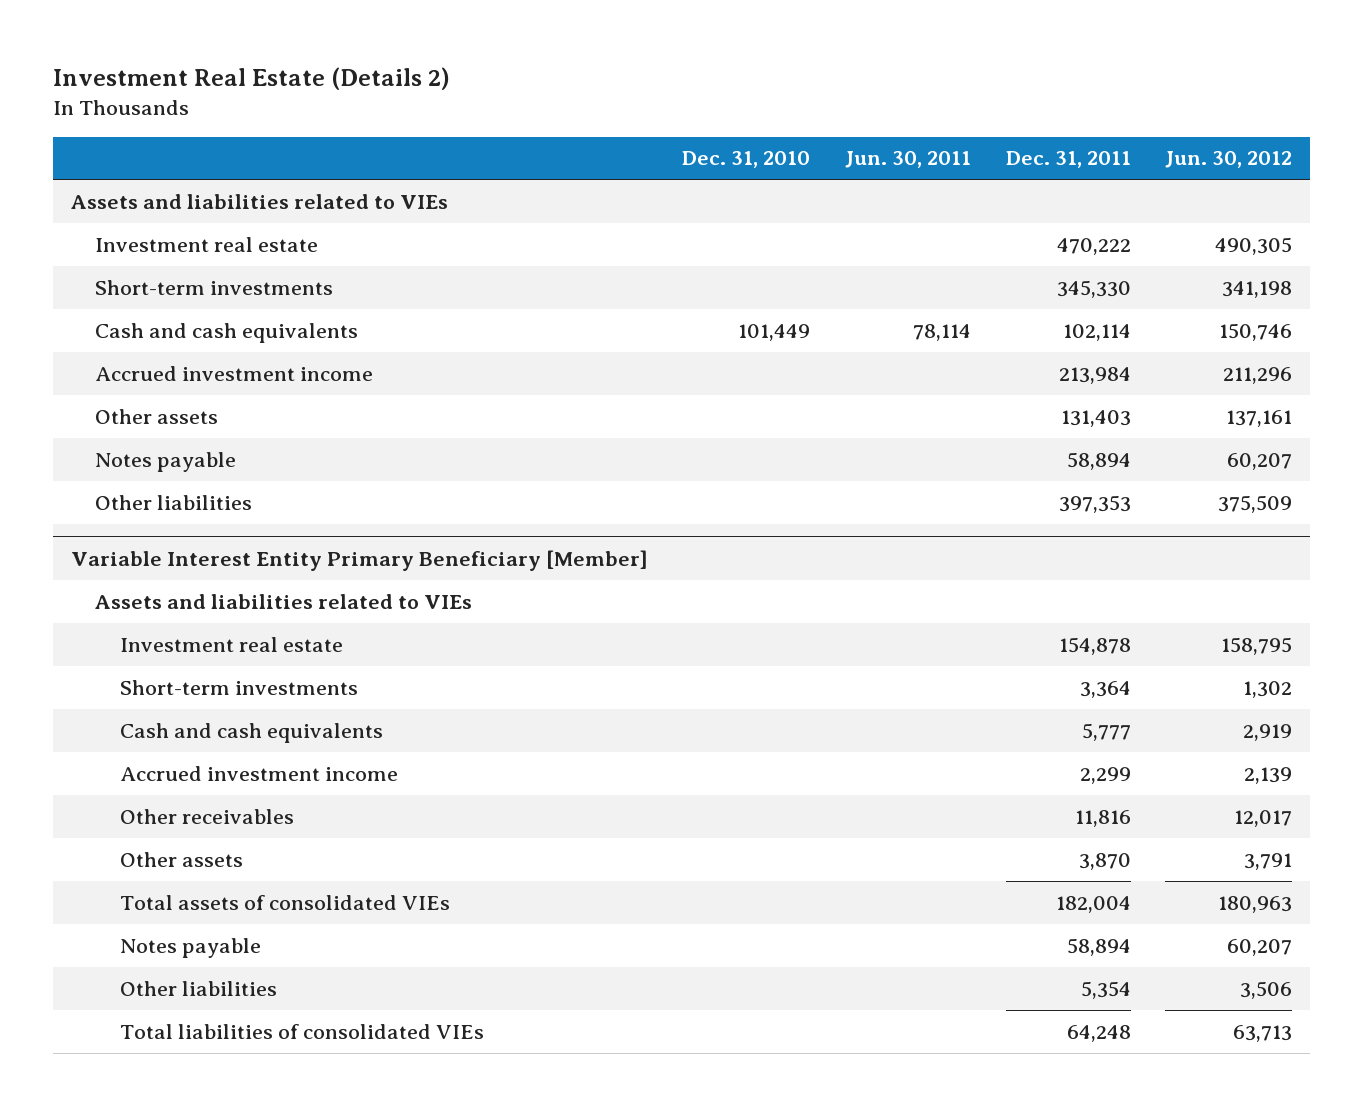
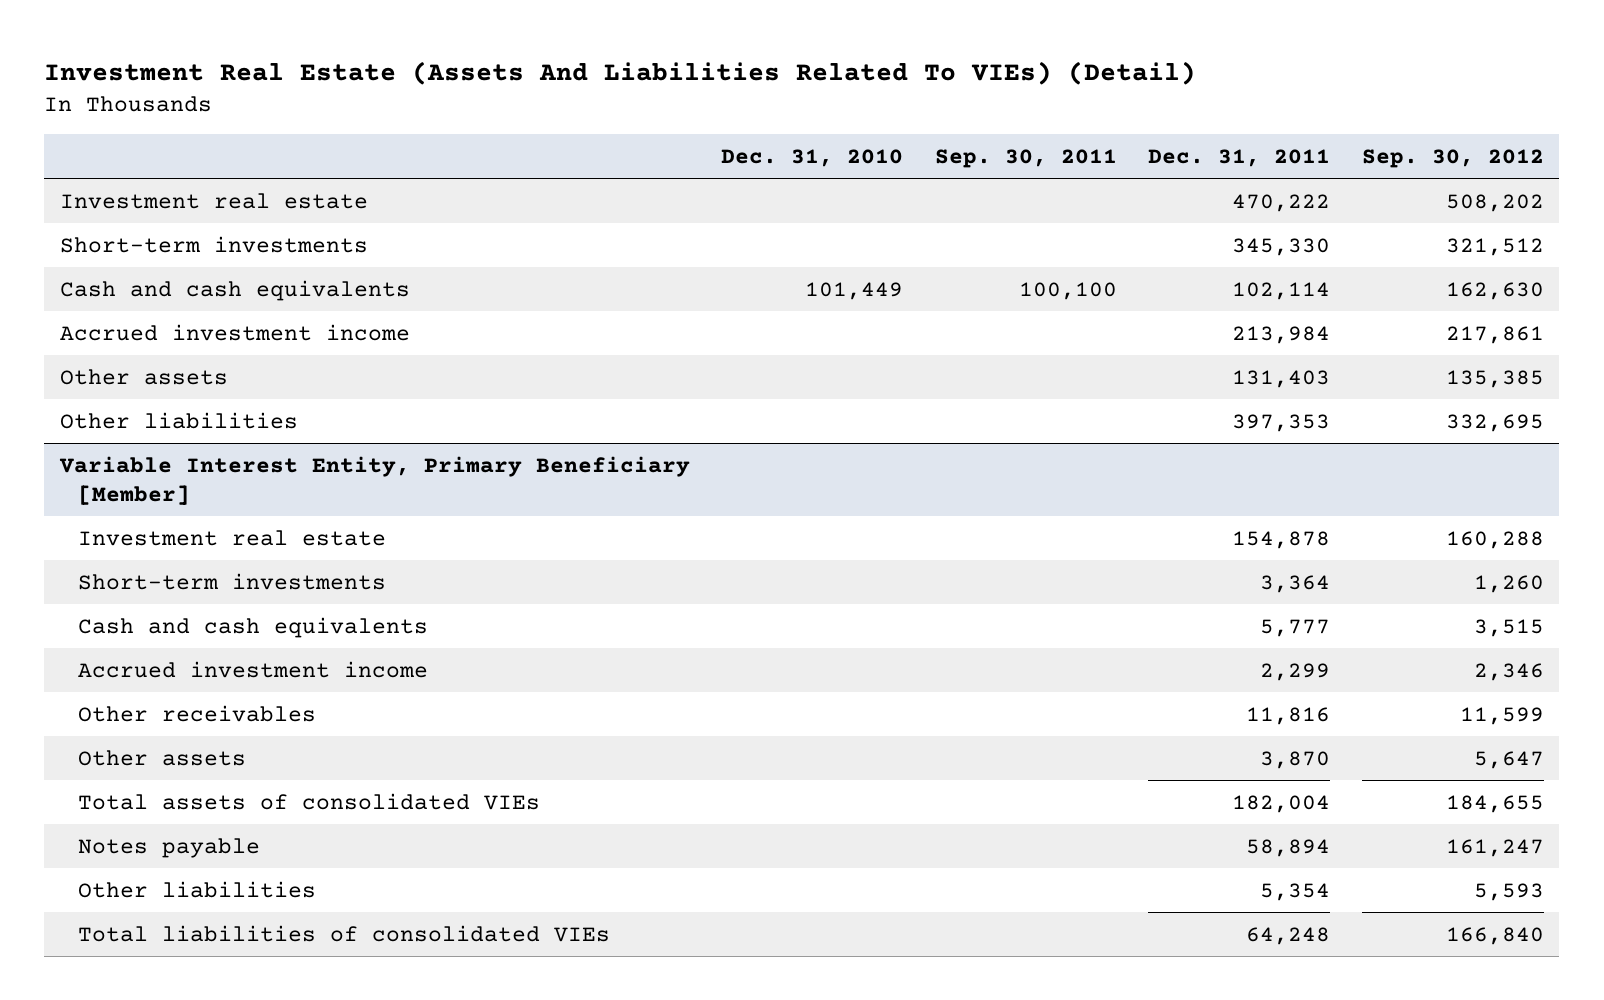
[53,67,451,91] Investment Real Estate (Details 2) -> [44,61,1197,86] Investment Real Estate (Assets And Liabilities Related To VIEs) (Detail)
[844,151,971,169] Jun. 30, 2011 -> none
[1165,151,1293,169] Jun. 30, 2012 -> none
none -> [934,148,1117,168] Sep. 30, 2011
none -> [1361,148,1544,168] Sep. 30, 2012
[70,193,448,209] Assets and liabilities related to VIEs -> none
[95,451,237,472] Notes payable -> none
[95,593,473,609] Assets and liabilities related to VIEs -> none
[70,549,648,571] Variable Interest Entity Primary Beneficiary [Member] -> [59,455,691,505] Variable Interest Entity, Primary Beneficiary [Member]

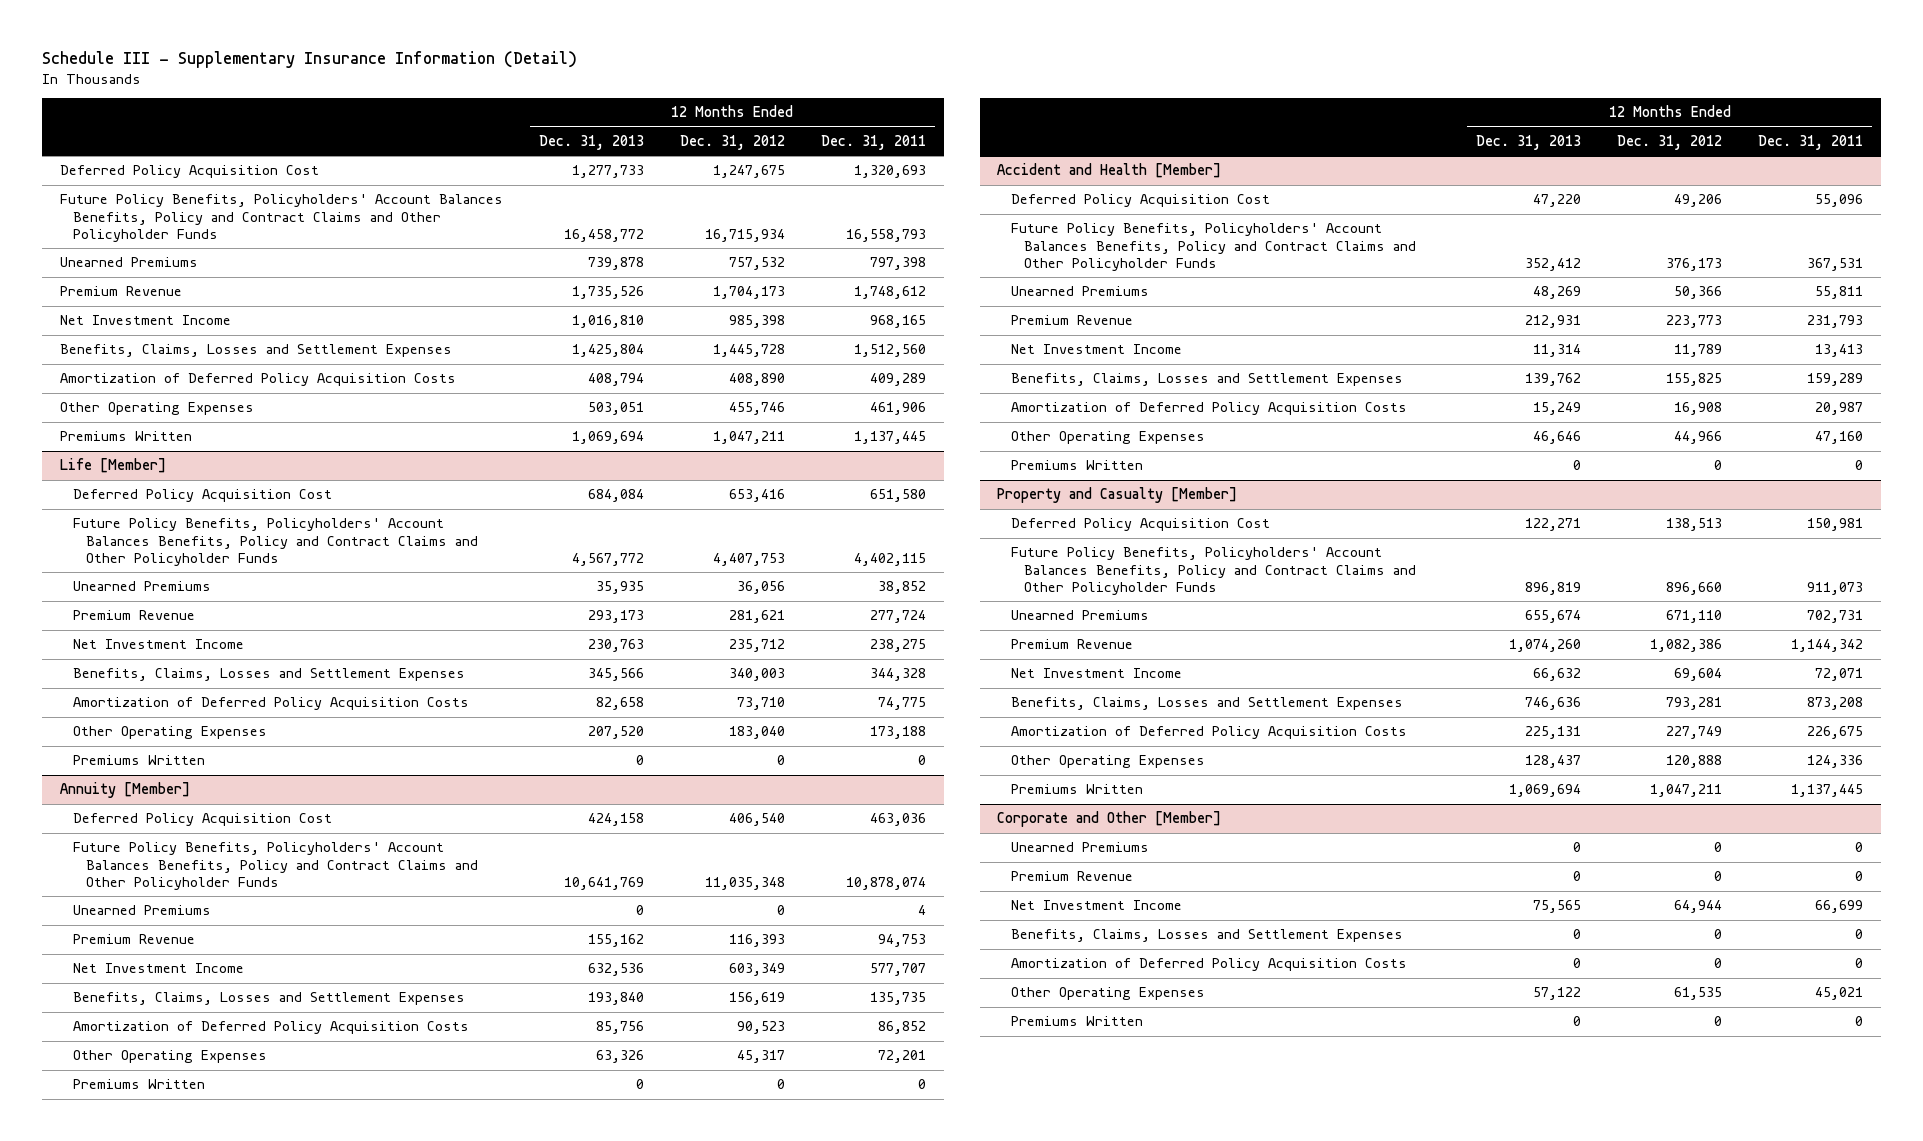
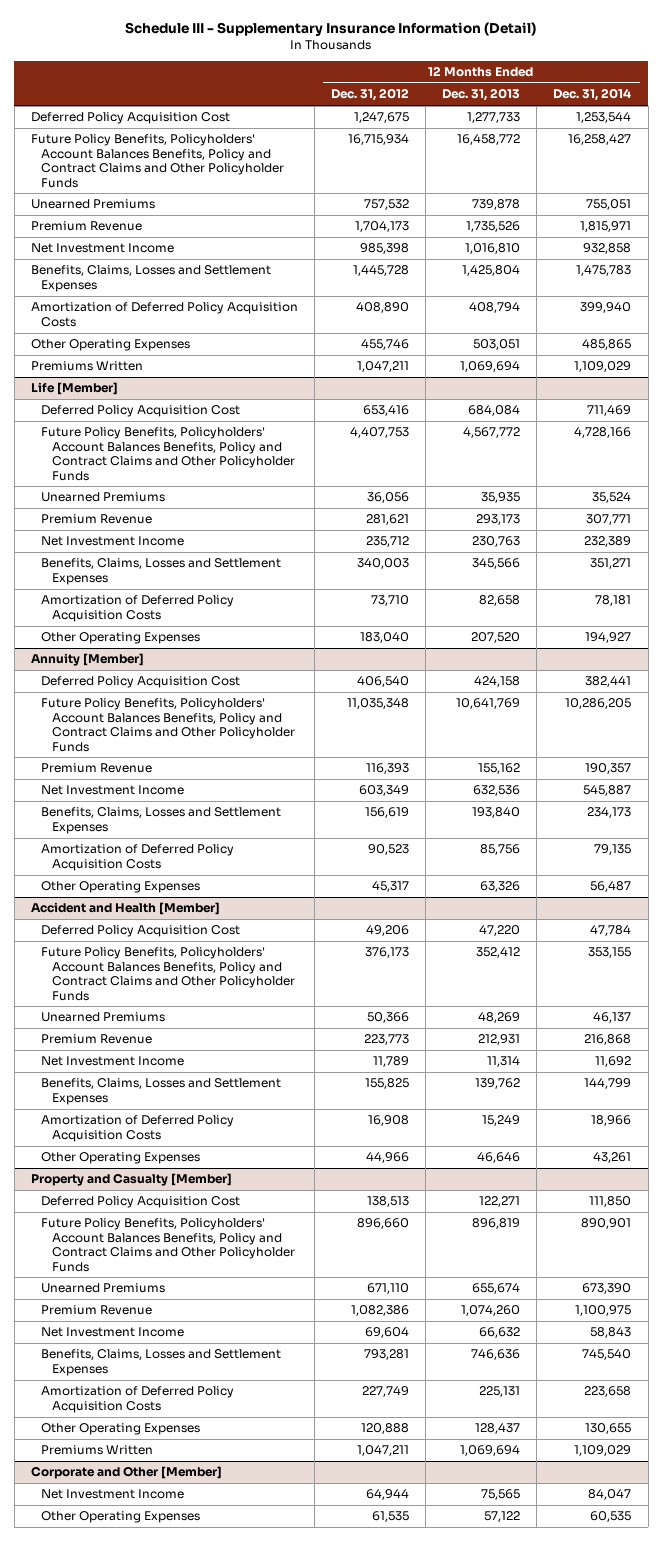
[820,134,926,150] Dec. 31, 2011 -> none
none -> [553,88,632,102] Dec. 31, 2014
[73,755,206,766] Premiums Written -> none
[73,905,212,916] Unearned Premiums -> none
[73,1079,206,1090] Premiums Written -> none
[1010,460,1143,471] Premiums Written -> none
[1010,842,1149,853] Unearned Premiums -> none
[1010,871,1133,882] Premium Revenue -> none
[1010,929,1403,943] Benefits, Claims, Losses and Settlement Expenses -> none
[1010,958,1407,972] Amortization of Deferred Policy Acquisition Costs -> none
[1010,1016,1143,1027] Premiums Written -> none

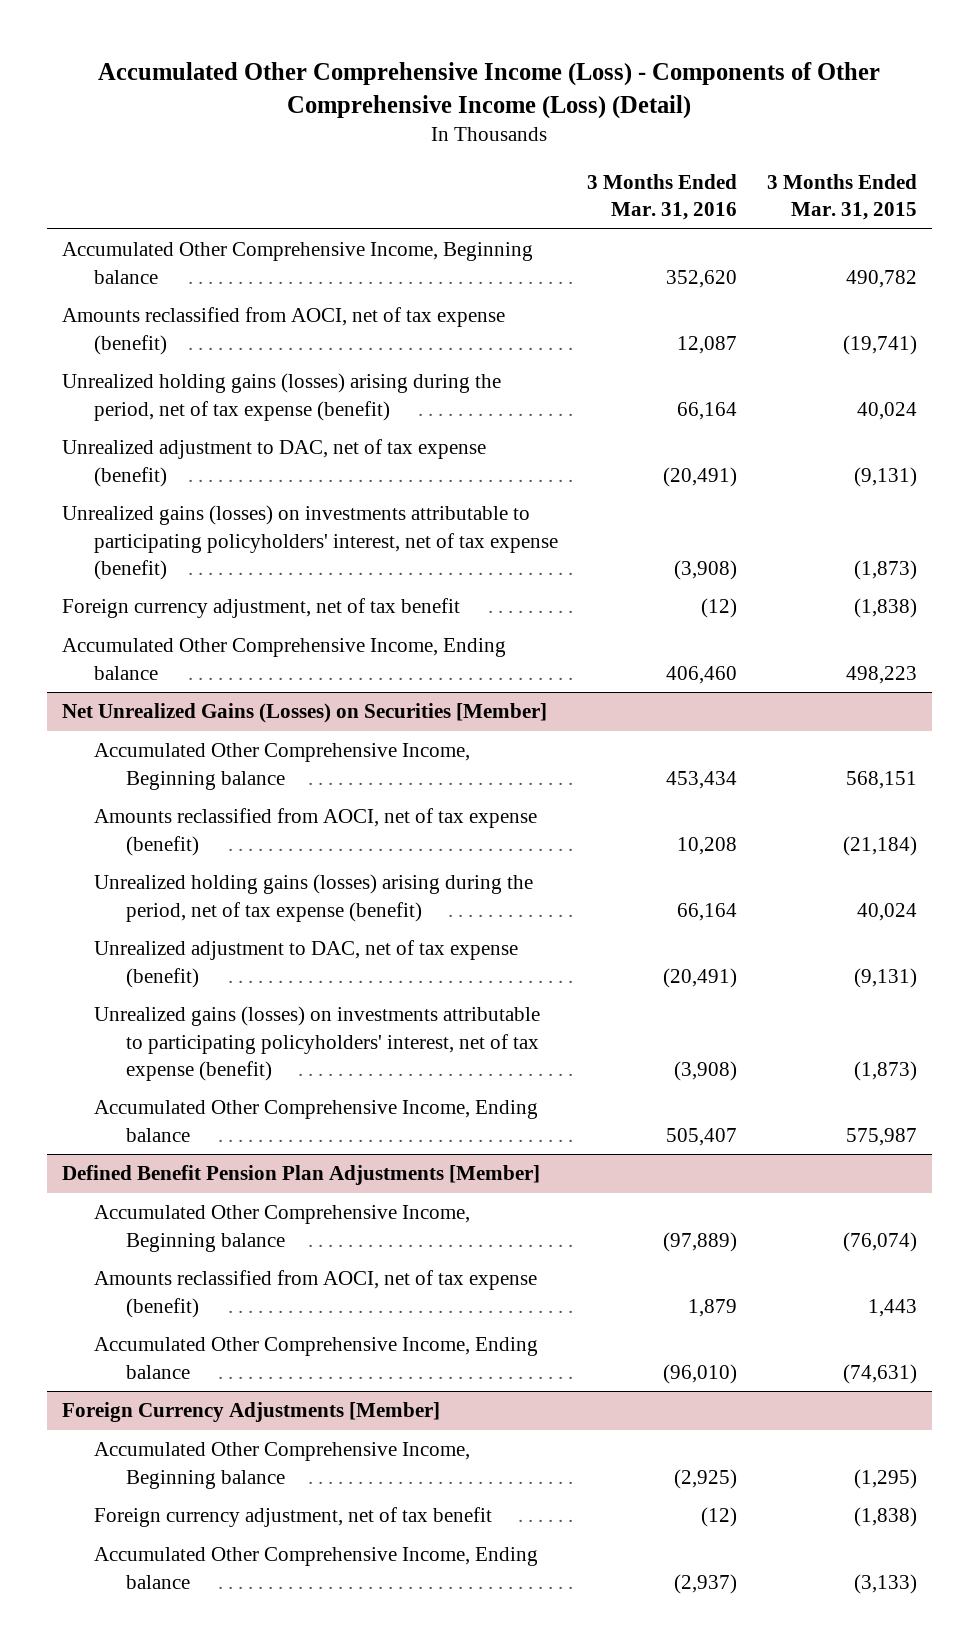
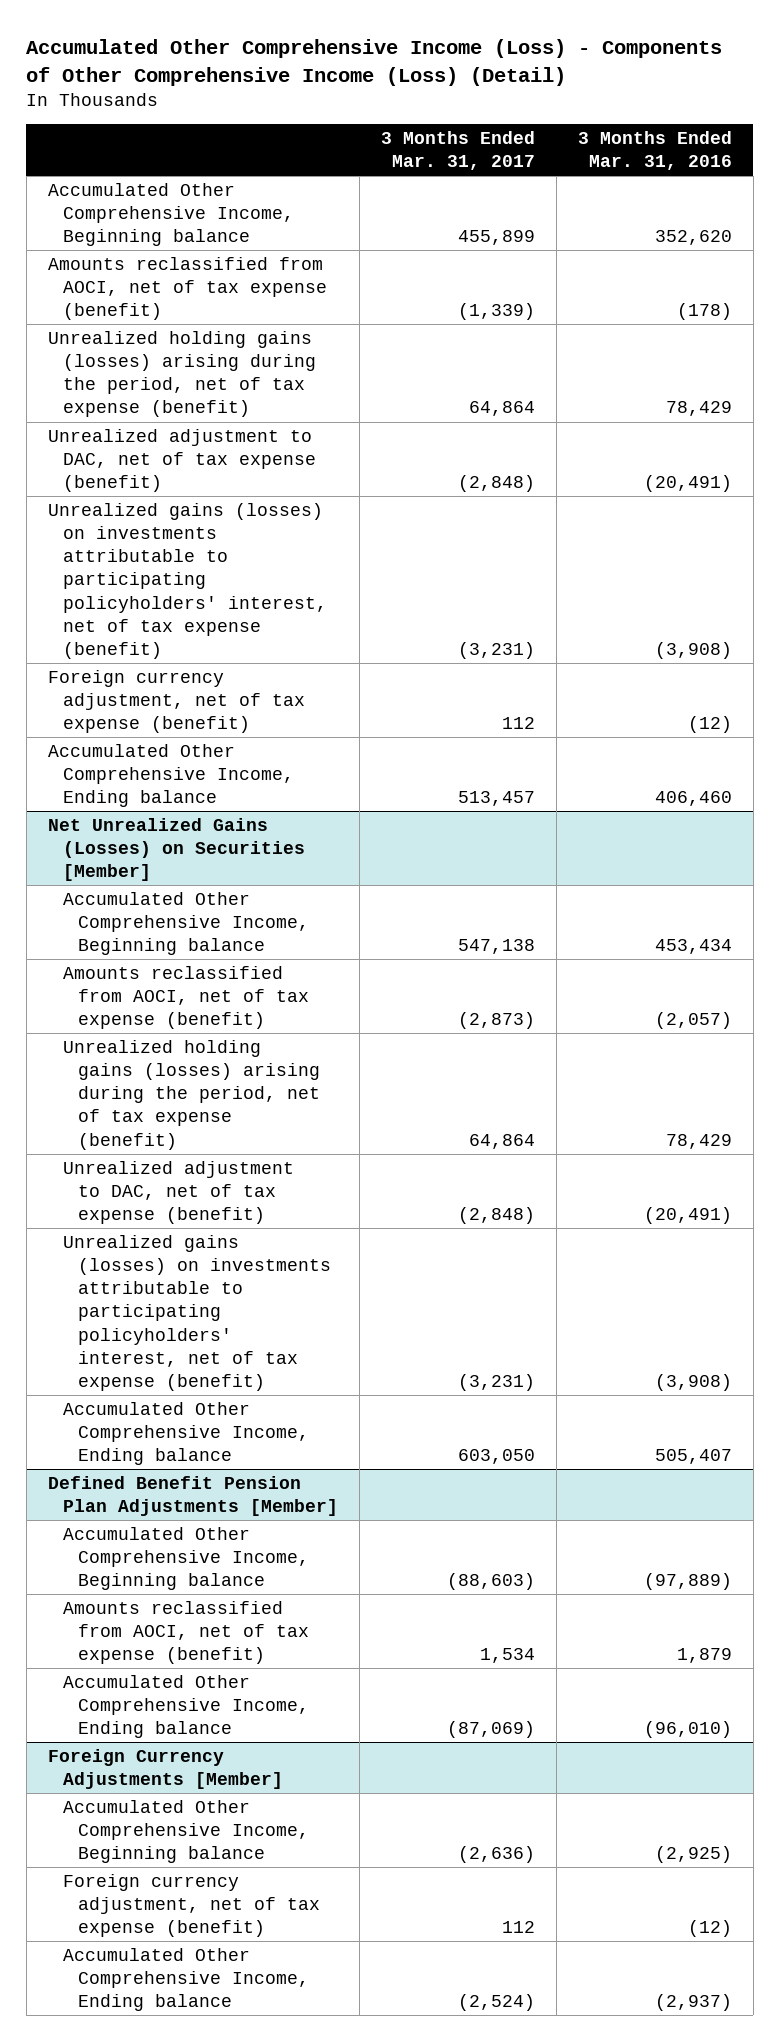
[766,173,917,221] 3 Months Ended Mar. 31, 2015 -> none
none -> [380,131,535,171] 3 Months Ended Mar. 31, 2017
[677,335,738,354] 12,087 -> [676,303,732,321] (178)
[677,401,738,420] 66,164 -> [665,401,732,417] 78,429
[61,598,460,619] Foreign currency adjustment, net of tax benefit -> [47,670,305,734] Foreign currency adjustment, net of tax expense (benefit)
[677,836,738,855] 10,208 -> [654,1012,732,1030] (2,057)
[677,902,738,921] 66,164 -> [665,1133,732,1149] 78,429
[93,1507,492,1528] Foreign currency adjustment, net of tax benefit -> [62,1874,320,1938] Foreign currency adjustment, net of tax expense (benefit)

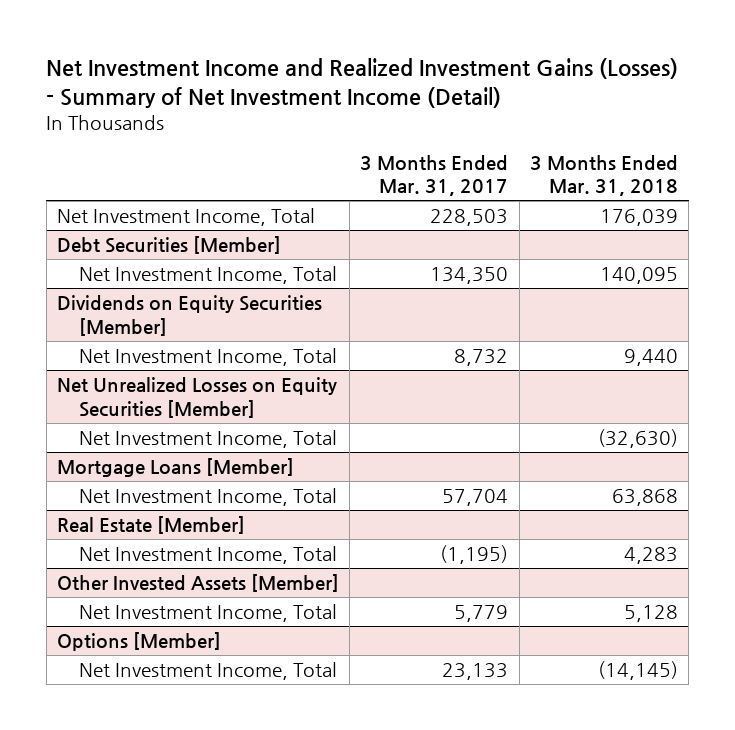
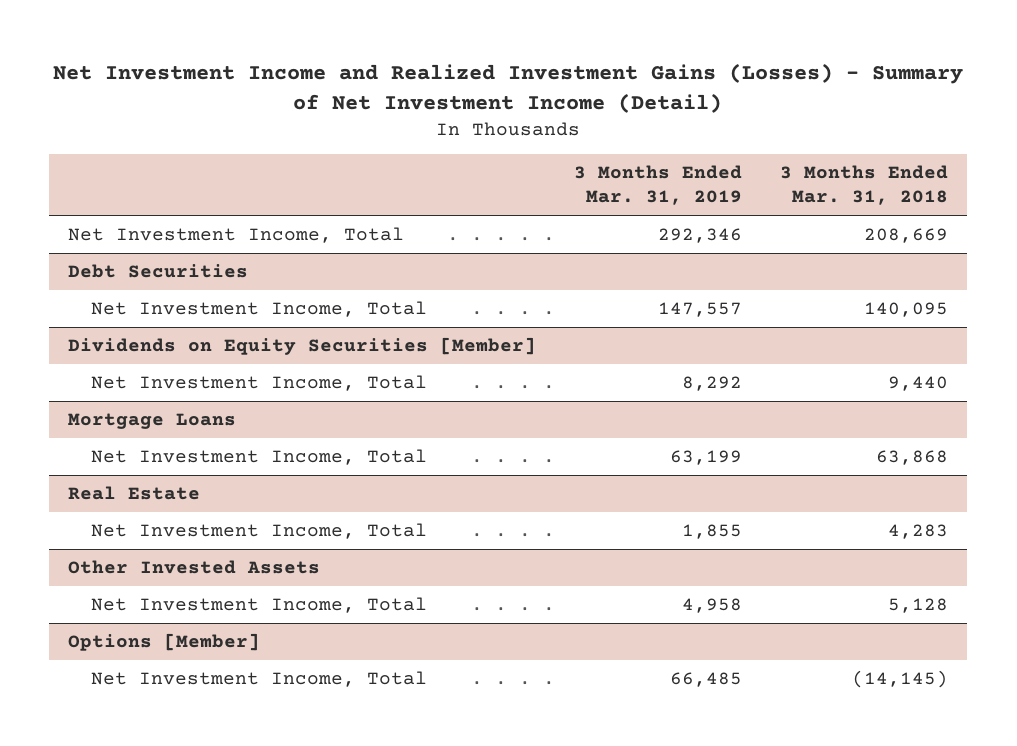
[360,154,509,197] 3 Months Ended Mar. 31, 2017 -> none
none -> [574,165,743,206] 3 Months Ended Mar. 31, 2019
[599,209,678,227] 176,039 -> [864,228,949,244] 208,669
[56,236,281,255] Debt Securities [Member] -> [68,264,249,279] Debt Securities
[56,377,337,418] Net Unrealized Losses on Equity Securities [Member] -> none
[79,430,338,449] Net Investment Income, Total -> none
[56,458,294,478] Mortgage Loans [Member] -> [68,413,237,430] Mortgage Loans
[56,516,245,535] Real Estate [Member] -> [68,486,201,501] Real Estate
[56,574,339,593] Other Invested Assets [Member] -> [68,560,321,575] Other Invested Assets

